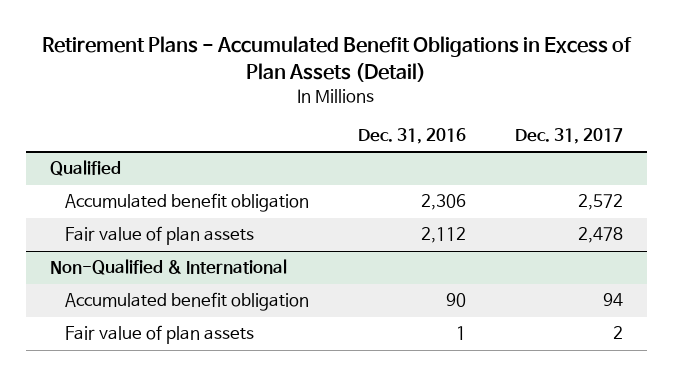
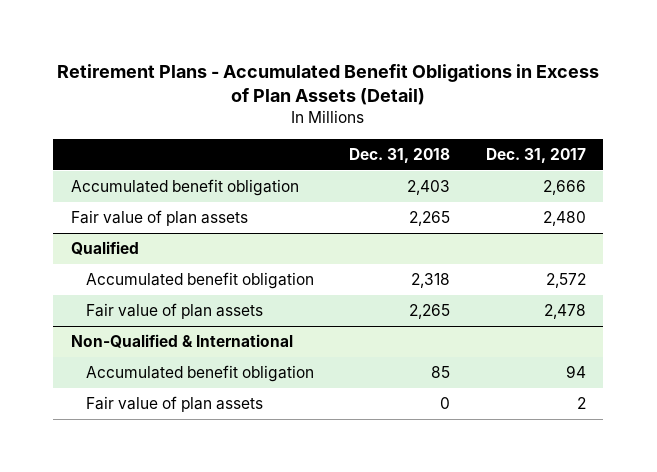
[357,128,466,145] Dec. 31, 2016 -> none
none -> [349,148,451,164] Dec. 31, 2018
none -> [70,179,299,197] Accumulated benefit obligation
none -> [70,210,248,227] Fair value of plan assets

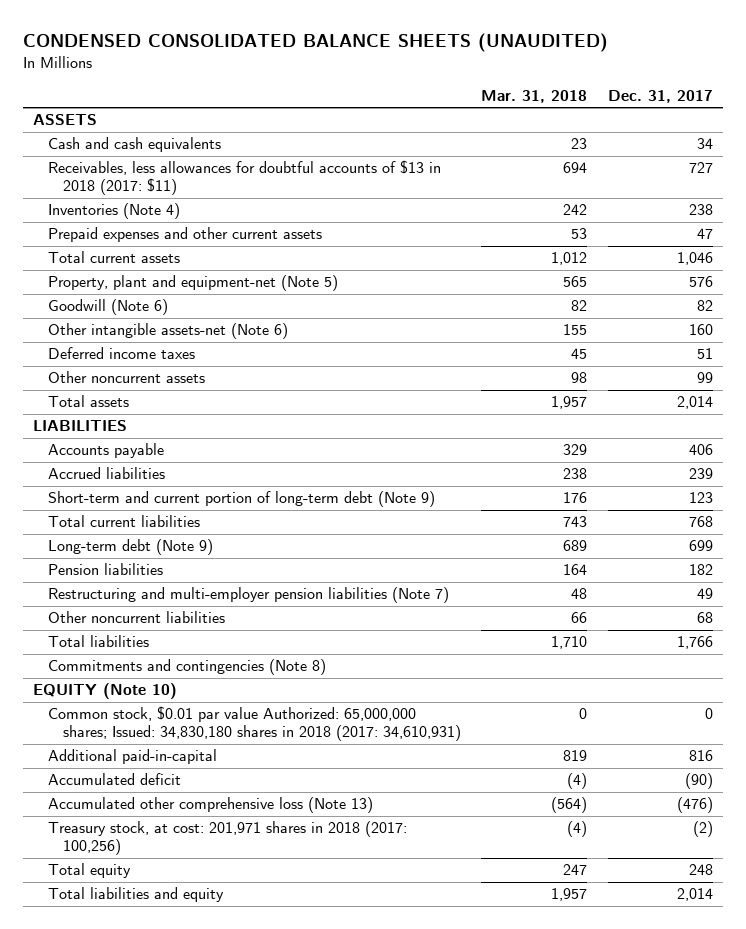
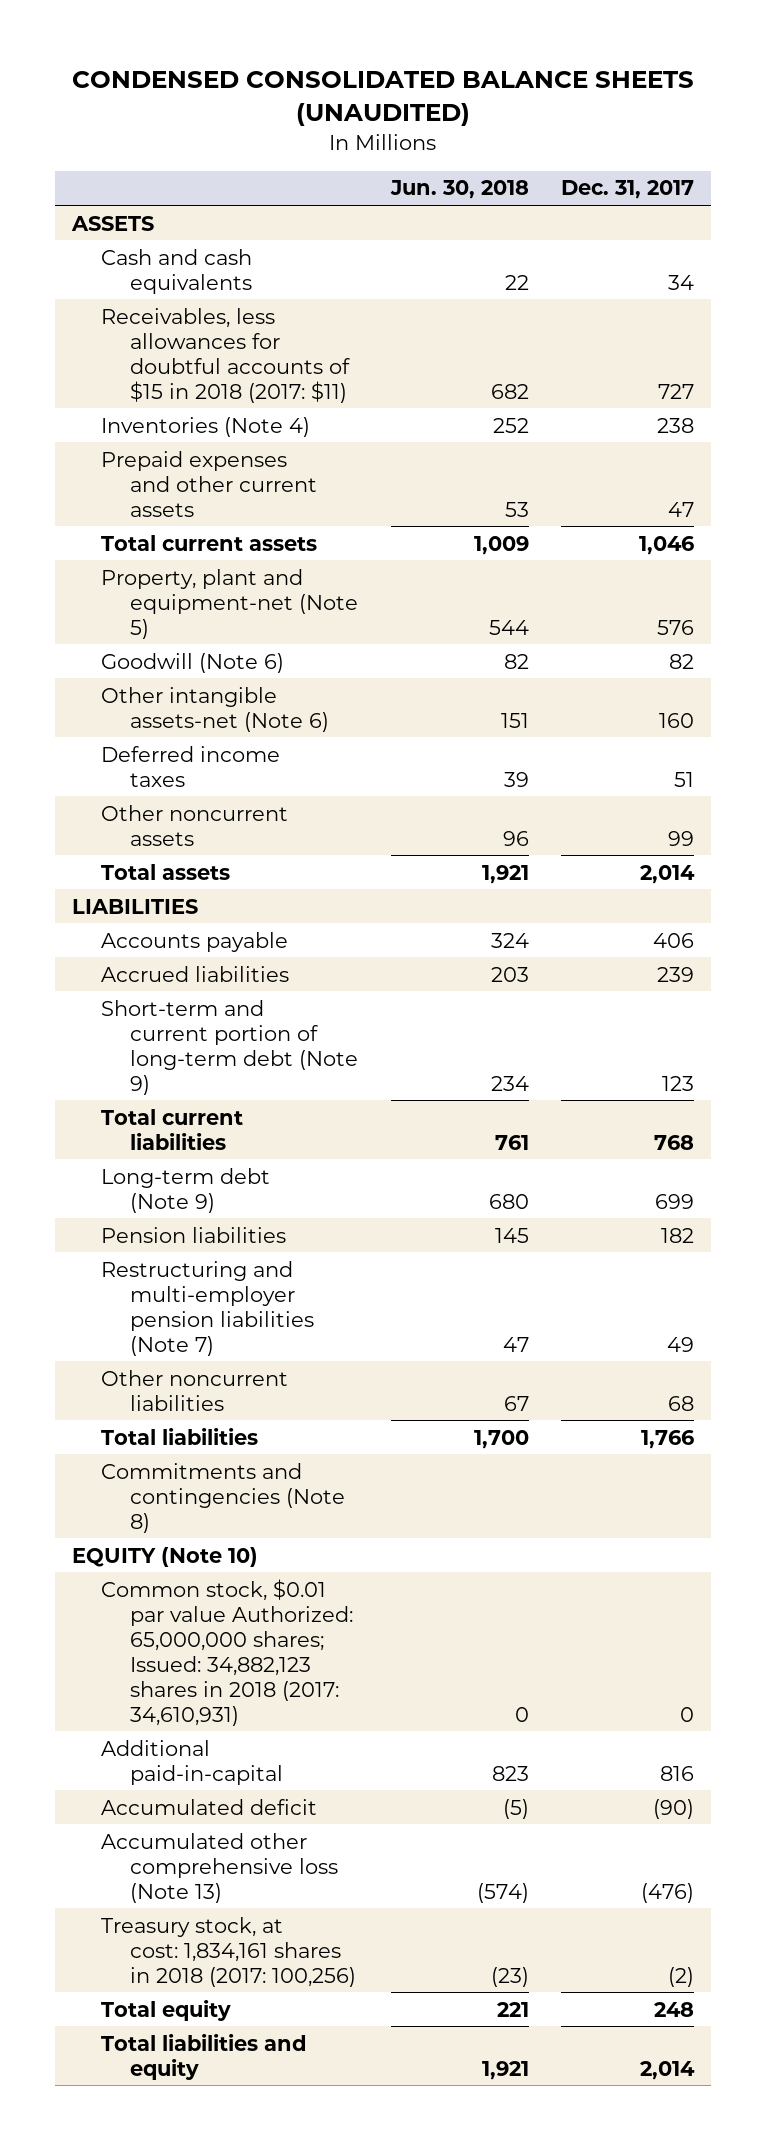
[481,89,588,103] Mar. 31, 2018 -> none
none -> [389,180,529,200] Jun. 30, 2018
[48,160,442,196] Receivables, less allowances for doubtful accounts of $13 in 2018 (2017: $11) -> [100,307,350,403] Receivables, less allowances for doubtful accounts of $15 in 2018 (2017: $11)
[48,706,461,742] Common stock, $0.01 par value Authorized: 65,000,000 shares; Issued: 34,830,180 shares in 2018 (2017: 34,610,931) -> [100,1578,353,1726] Common stock, $0.01 par value Authorized: 65,000,000 shares; Issued: 34,882,123 shares in 2018 (2017: 34,610,931)
[48,821,408,856] Treasury stock, at cost: 201,971 shares in 2018 (2017: 100,256) -> [100,1916,356,1987] Treasury stock, at cost: 1,834,161 shares in 2018 (2017: 100,256)

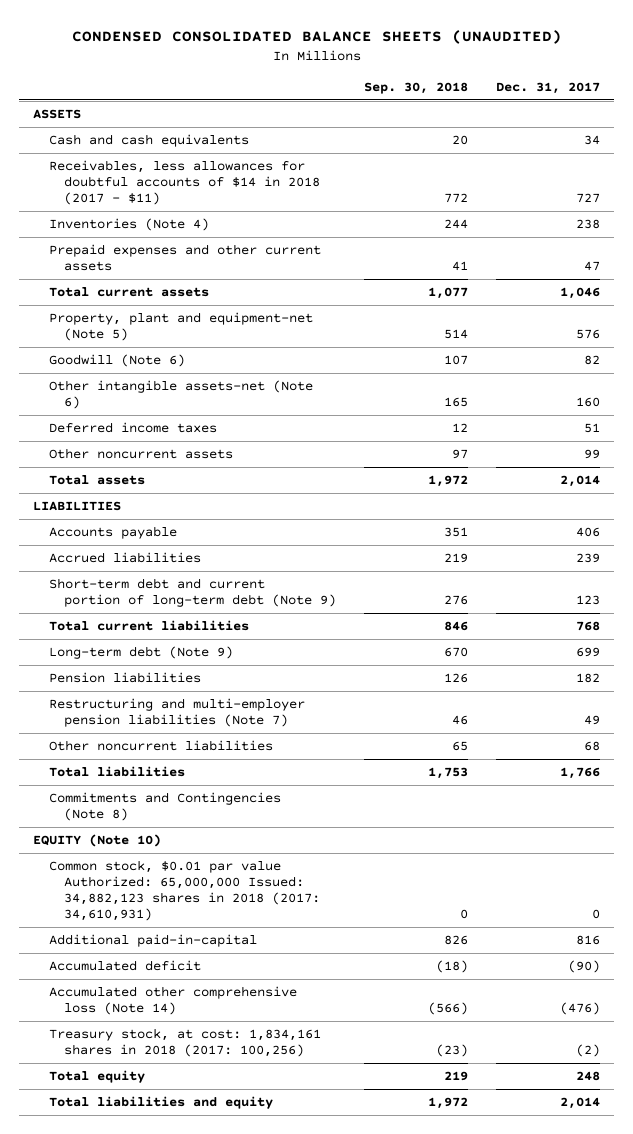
[389,180,529,200] Jun. 30, 2018 -> none
none -> [364,81,469,94] Sep. 30, 2018
[100,307,350,403] Receivables, less allowances for doubtful accounts of $15 in 2018 (2017: $11) -> [48,160,321,206] Receivables, less allowances for doubtful accounts of $14 in 2018 (2017 - $11)
[100,999,358,1095] Short-term and current portion of long-term debt (Note 9) -> [48,578,337,608] Short-term debt and current portion of long-term debt (Note 9)
[100,1462,345,1533] Commitments and contingencies (Note 8) -> [48,792,281,822] Commitments and Contingencies (Note 8)
[100,1578,353,1726] Common stock, $0.01 par value Authorized: 65,000,000 shares; Issued: 34,882,123 shares in 2018 (2017: 34,610,931) -> [48,860,321,922] Common stock, $0.01 par value Authorized: 65,000,000 Issued: 34,882,123 shares in 2018 (2017: 34,610,931)
[100,1832,338,1903] Accumulated other comprehensive loss (Note 13) -> [48,986,297,1016] Accumulated other comprehensive loss (Note 14)

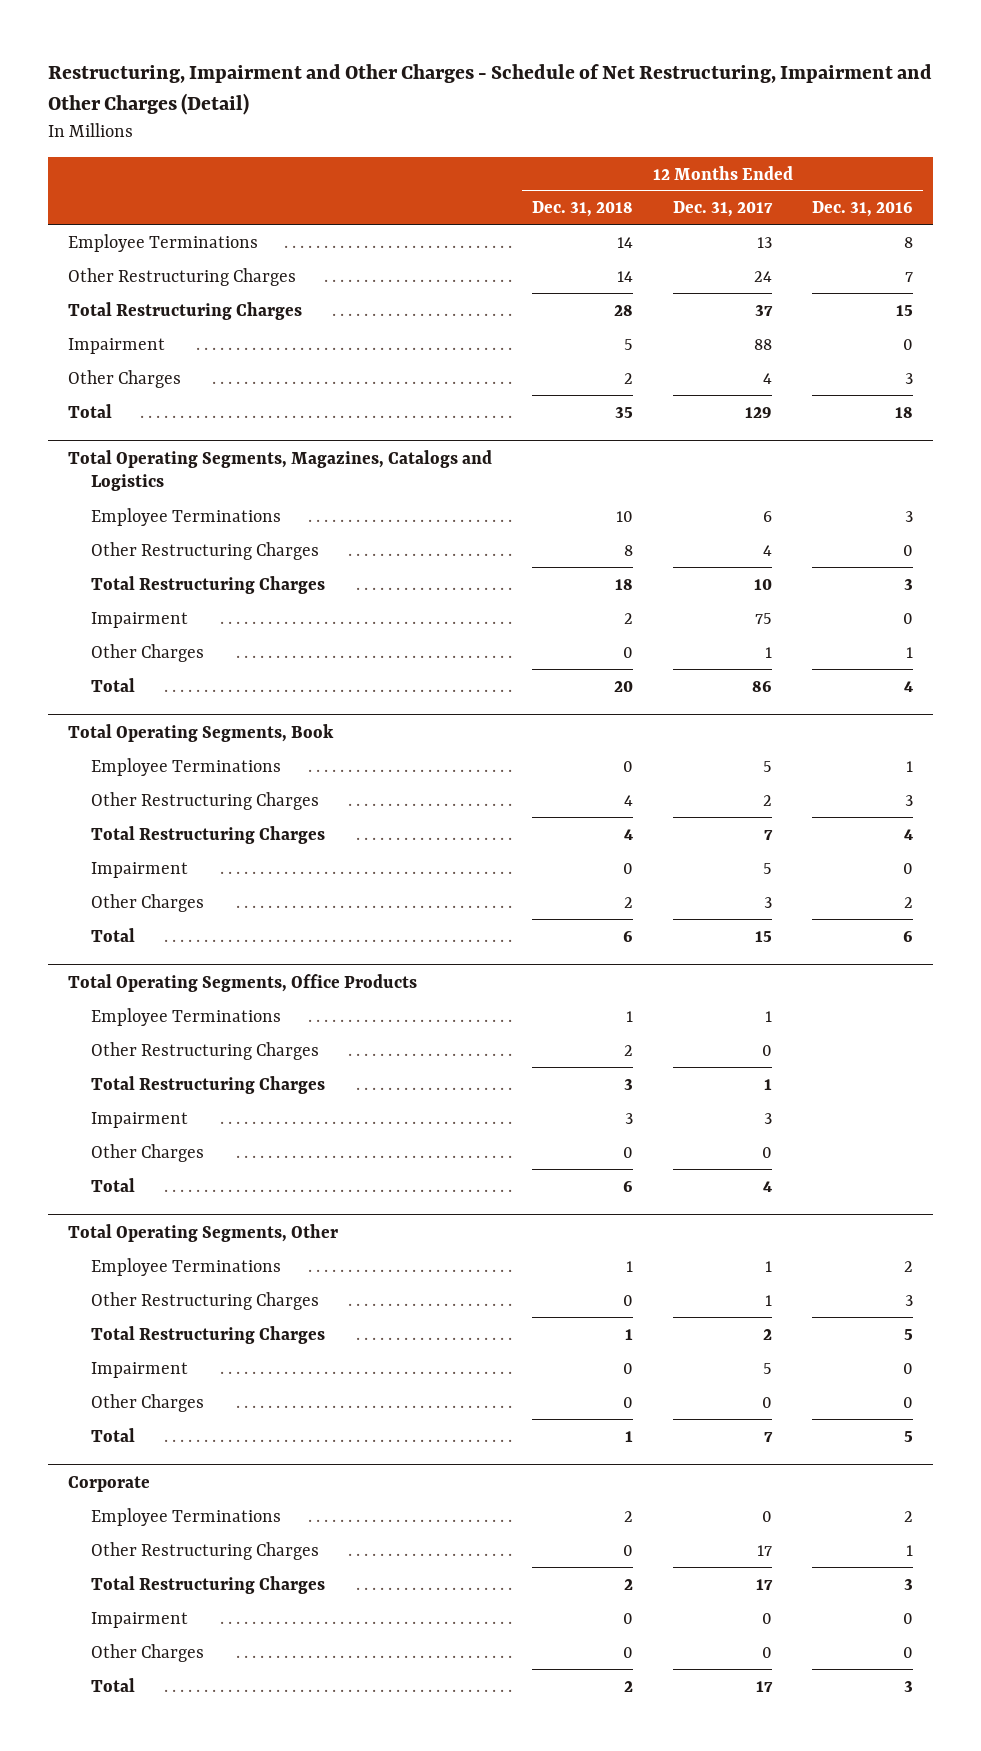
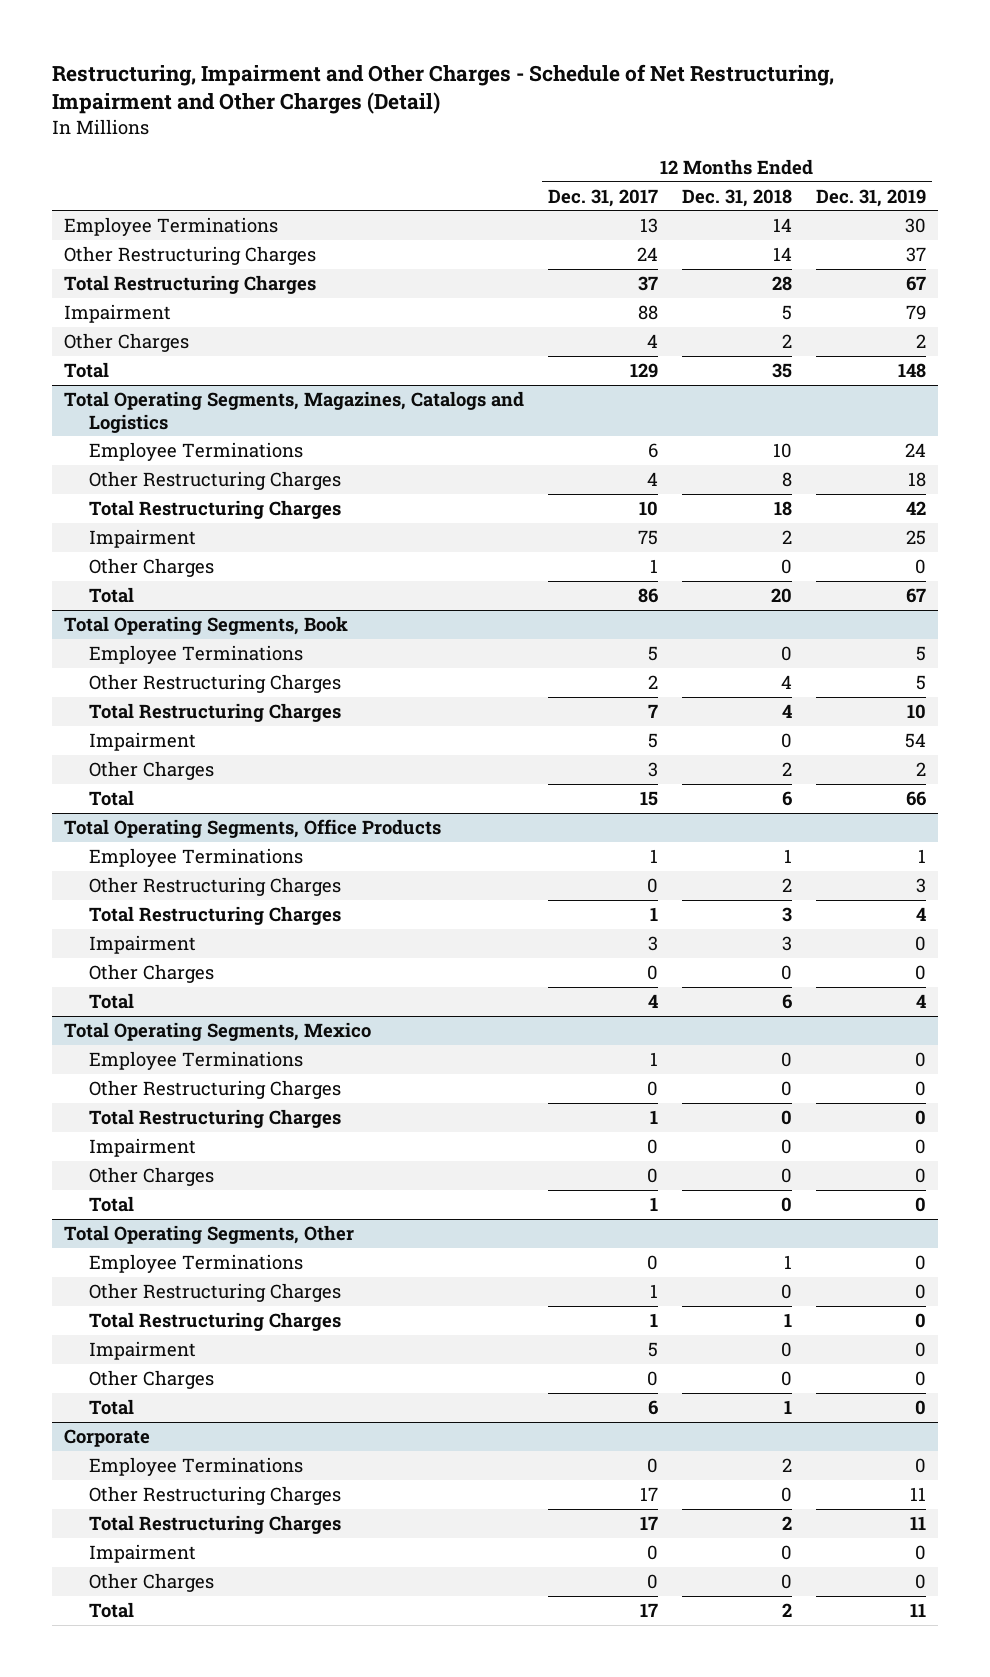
[812,201,914,218] Dec. 31, 2016 -> none
none -> [815,188,926,207] Dec. 31, 2019
none -> [64,1022,372,1042] Total Operating Segments, Mexico
none -> [89,1051,304,1071] Employee Terminations
none -> [89,1080,342,1100] Other Restructuring Charges
none -> [89,1109,342,1129] Total Restructuring Charges
none -> [89,1138,197,1158] Impairment
none -> [89,1167,215,1187] Other Charges
none -> [89,1196,135,1213] Total
[765,1260,773,1272] 1 -> [647,1255,659,1271] 0
[763,1328,773,1340] 2 -> [650,1313,659,1328] 1
[764,1431,774,1442] 7 -> [648,1400,659,1416] 6

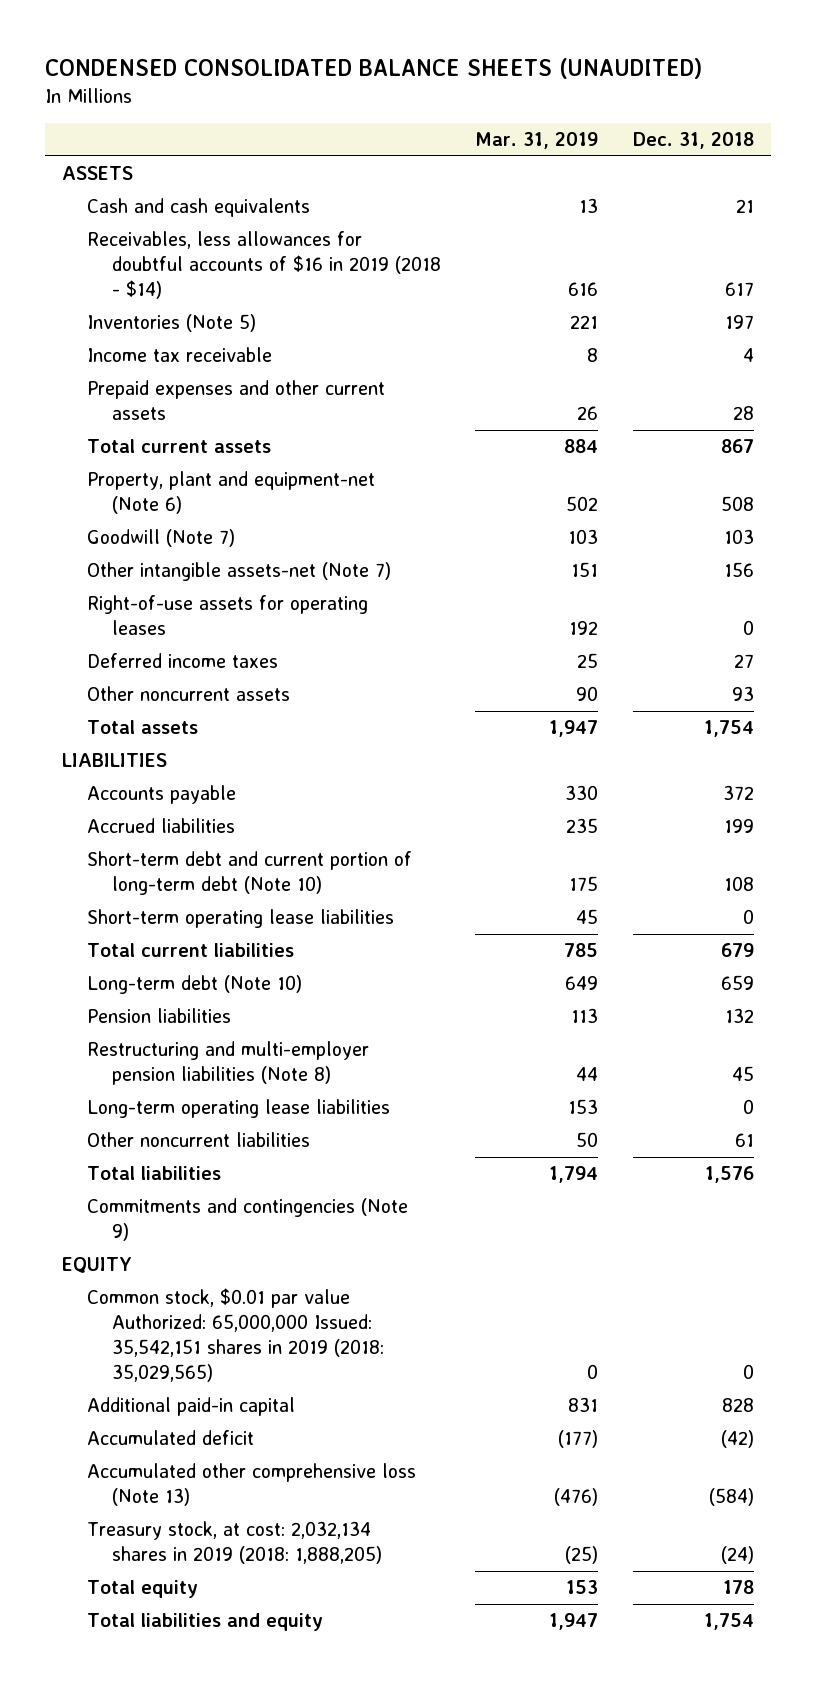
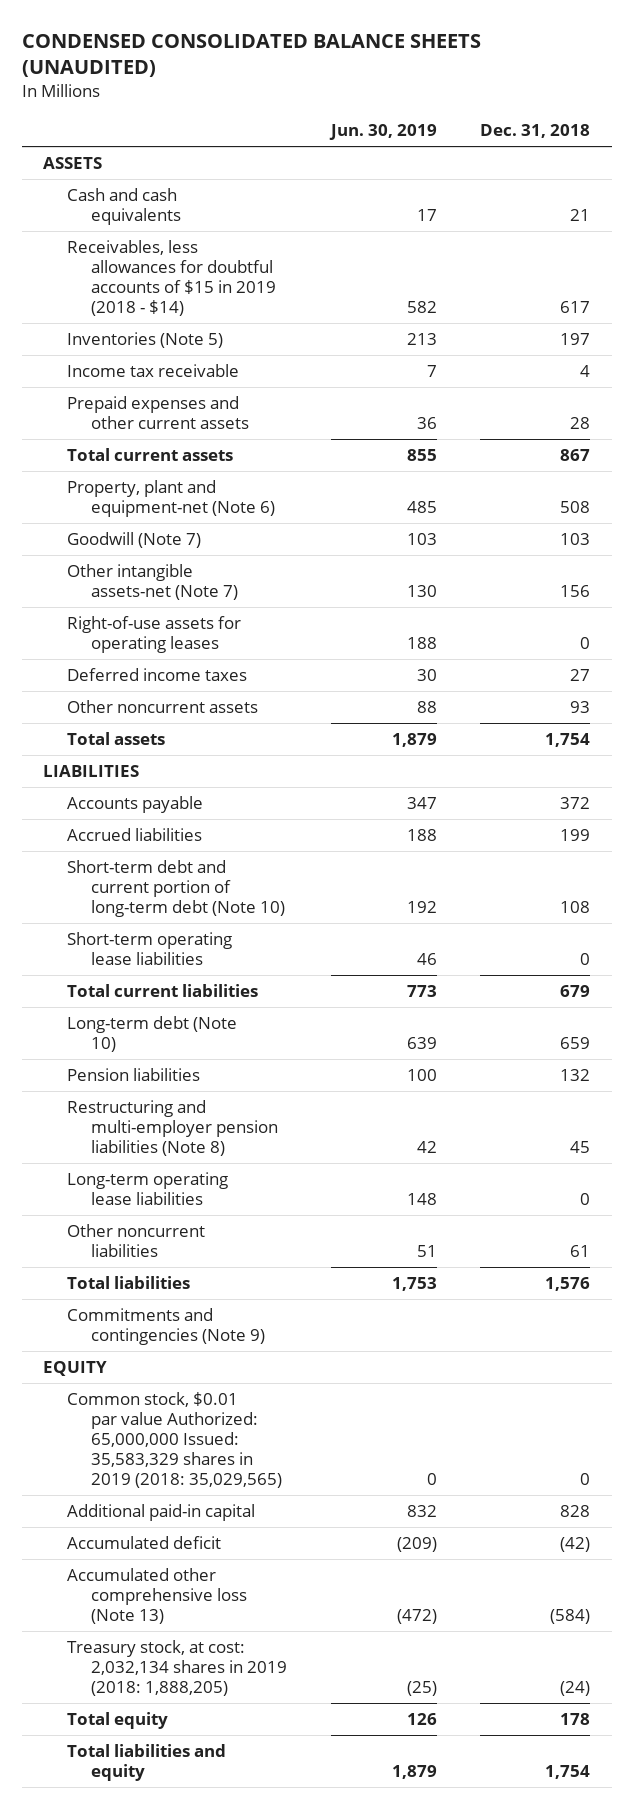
[475,132,599,150] Mar. 31, 2019 -> none
none -> [328,124,437,141] Jun. 30, 2019
[87,231,442,300] Receivables, less allowances for doubtful accounts of $16 in 2019 (2018 - $14) -> [67,240,277,317] Receivables, less allowances for doubtful accounts of $15 in 2019 (2018 - $14)
[87,1288,385,1383] Common stock, $0.01 par value Authorized: 65,000,000 Issued: 35,542,151 shares in 2019 (2018: 35,029,565) -> [67,1392,283,1489] Common stock, $0.01 par value Authorized: 65,000,000 Issued: 35,583,329 shares in 2019 (2018: 35,029,565)

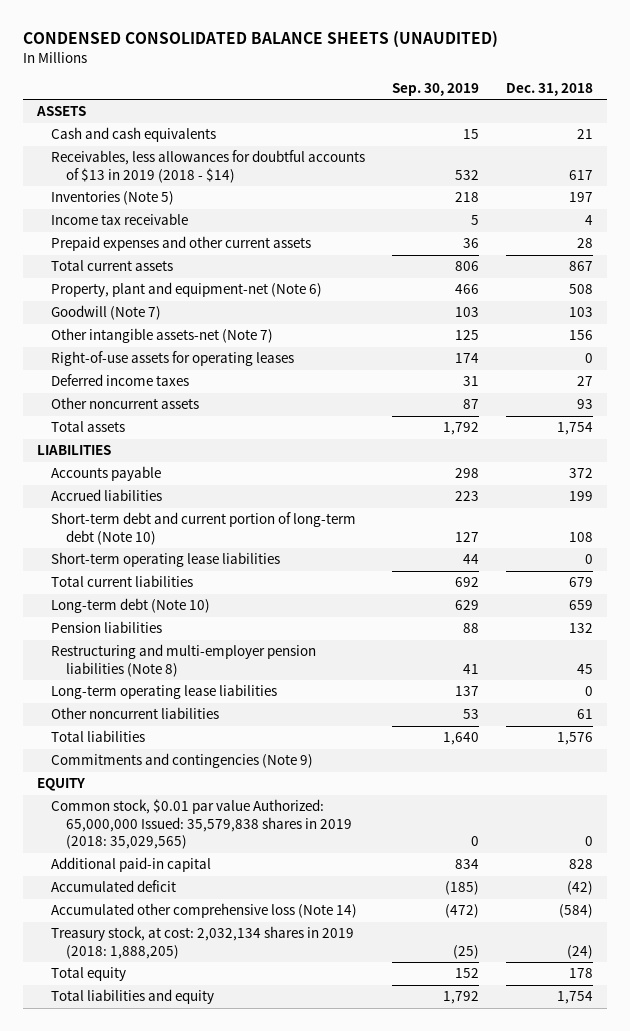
[328,124,437,141] Jun. 30, 2019 -> none
none -> [392,82,480,96] Sep. 30, 2019
[67,240,277,317] Receivables, less allowances for doubtful accounts of $15 in 2019 (2018 - $14) -> [51,150,366,183] Receivables, less allowances for doubtful accounts of $13 in 2019 (2018 - $14)
[67,1392,283,1489] Common stock, $0.01 par value Authorized: 65,000,000 Issued: 35,583,329 shares in 2019 (2018: 35,029,565) -> [51,799,352,850] Common stock, $0.01 par value Authorized: 65,000,000 Issued: 35,579,838 shares in 2019 (2018: 35,029,565)
[67,1568,248,1625] Accumulated other comprehensive loss (Note 13) -> [51,903,358,919] Accumulated other comprehensive loss (Note 14)

